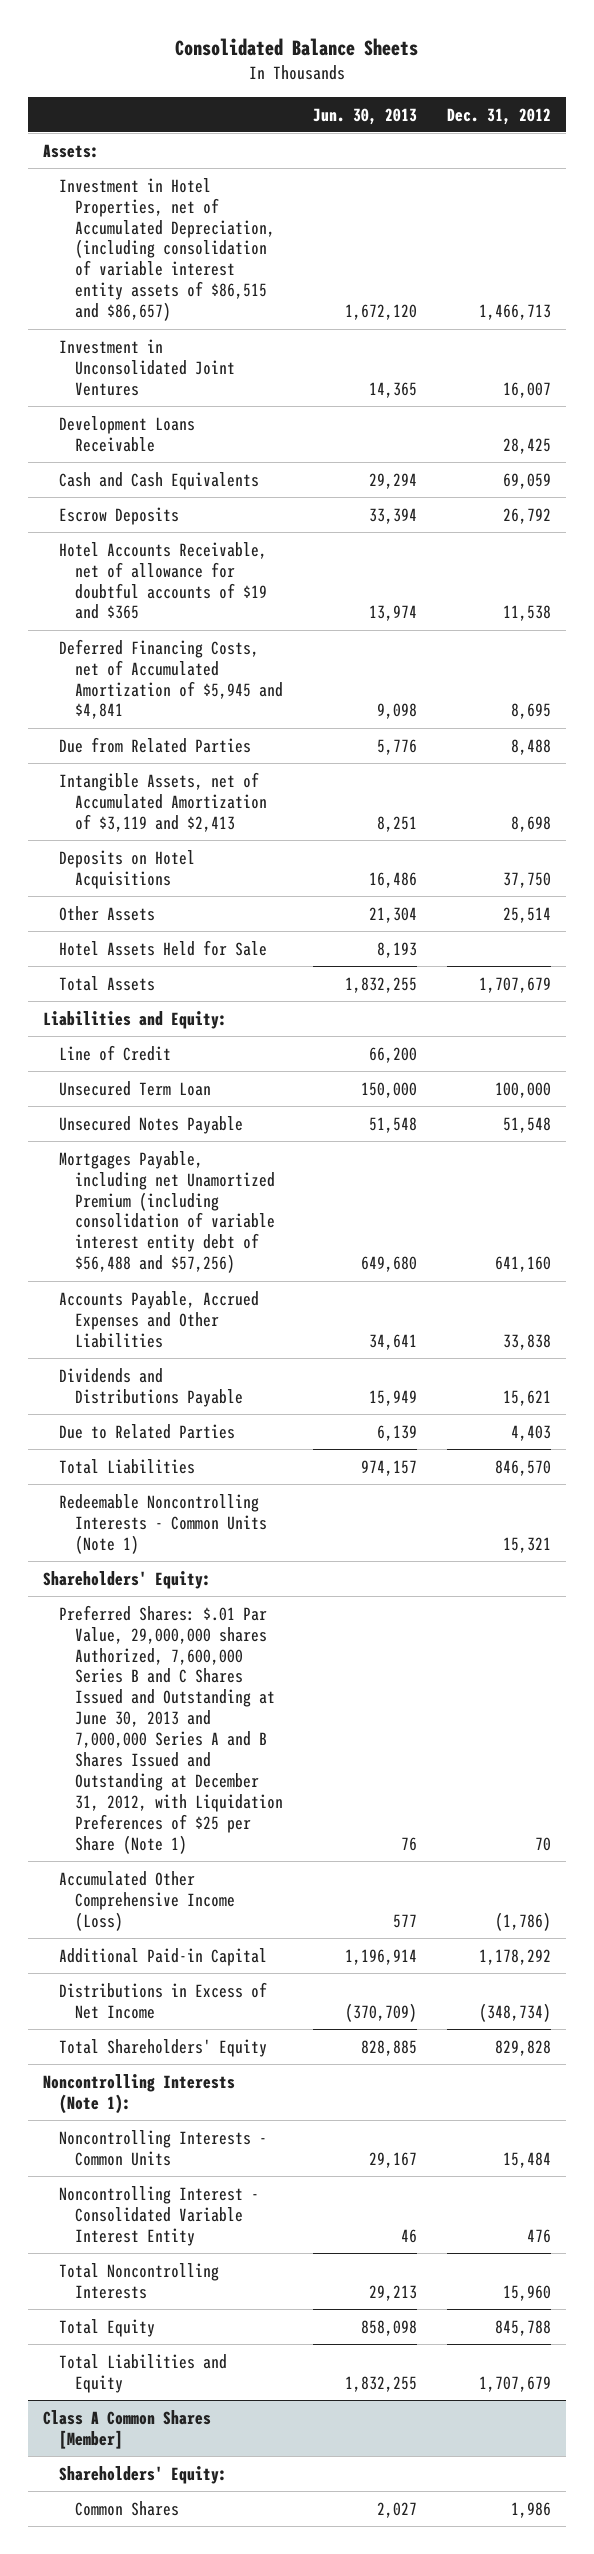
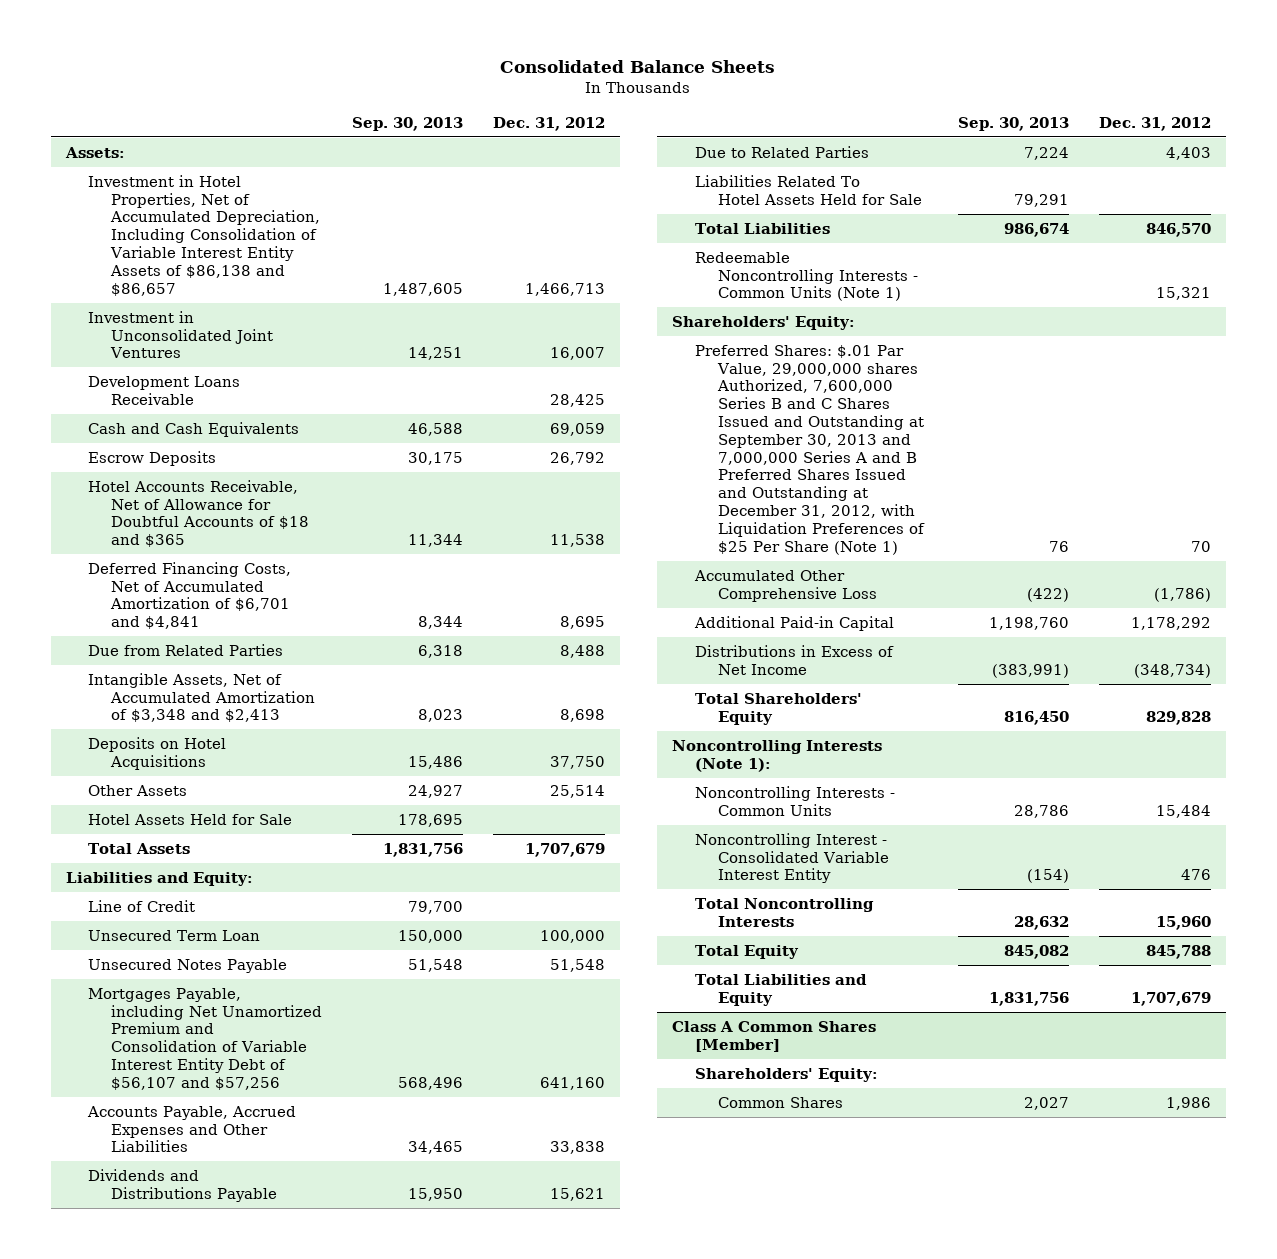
[313,107,418,125] Jun. 30, 2013 -> none
none -> [352,116,464,131] Sep. 30, 2013
[59,177,276,322] Investment in Hotel Properties, net of Accumulated Depreciation, (including consolidation of variable interest entity assets of $86,515 and $86,657) -> [88,174,321,296] Investment in Hotel Properties, Net of Accumulated Depreciation, Including Consolidation of Variable Interest Entity Assets of $86,138 and $86,657
[59,541,268,620] Hotel Accounts Receivable, net of allowance for doubtful accounts of $19 and $365 -> [88,479,310,548] Hotel Accounts Receivable, Net of Allowance for Doubtful Accounts of $18 and $365
[59,638,284,720] Deferred Financing Costs, net of Accumulated Amortization of $5,945 and $4,841 -> [88,561,292,630] Deferred Financing Costs, Net of Accumulated Amortization of $6,701 and $4,841
[59,771,268,832] Intangible Assets, net of Accumulated Amortization of $3,119 and $2,413 -> [88,672,316,723] Intangible Assets, Net of Accumulated Amortization of $3,348 and $2,413
[59,1150,276,1274] Mortgages Payable, including net Unamortized Premium (including consolidation of variable interest entity debt of $56,488 and $57,256) -> [88,987,323,1090] Mortgages Payable, including Net Unamortized Premium and Consolidation of Variable Interest Entity Debt of $56,107 and $57,256
none -> [694,174,922,205] Liabilities Related To Hotel Assets Held for Sale
[59,1604,284,1855] Preferred Shares: $.01 Par Value, 29,000,000 shares Authorized, 7,600,000 Series B and C Shares Issued and Outstanding at June 30, 2013 and 7,000,000 Series A and B Shares Issued and Outstanding at December 31, 2012, with Liquidation Preferences of $25 per Share (Note 1) -> [694,344,925,555] Preferred Shares: $.01 Par Value, 29,000,000 shares Authorized, 7,600,000 Series B and C Shares Issued and Outstanding at September 30, 2013 and 7,000,000 Series A and B Preferred Shares Issued and Outstanding at December 31, 2012, with Liquidation Preferences of $25 Per Share (Note 1)
[59,1870,236,1931] Accumulated Other Comprehensive Income (Loss) -> [693,569,877,602] Accumulated Other Comprehensive Loss

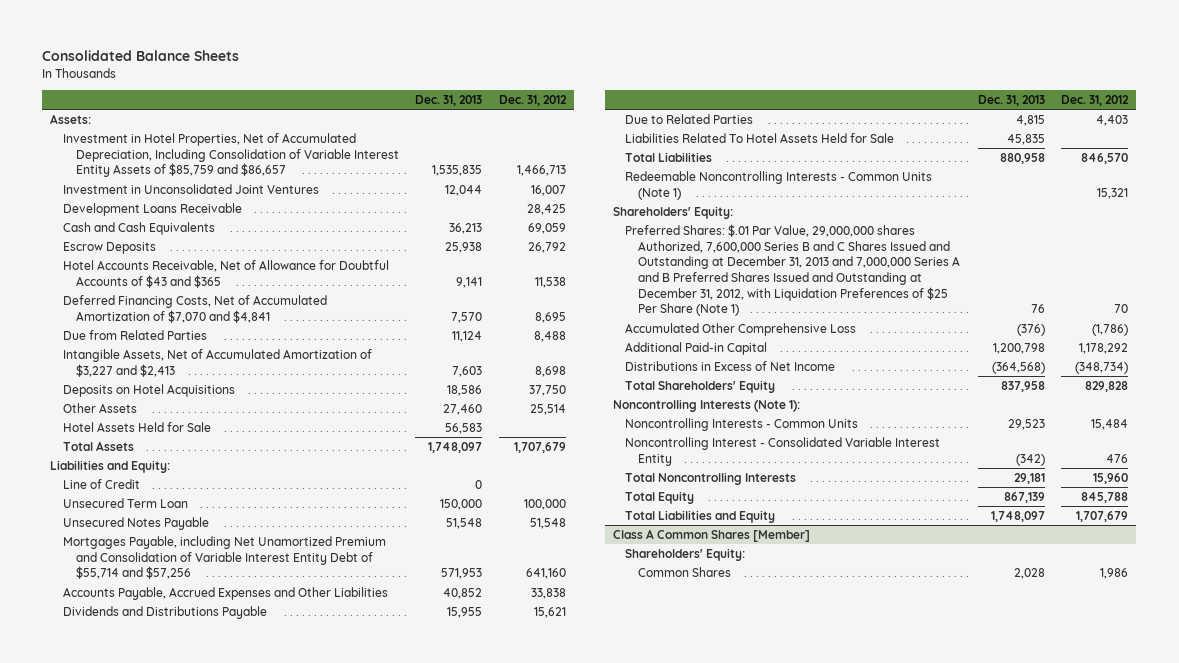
[352,116,464,131] Sep. 30, 2013 -> none
none -> [415,94,483,106] Dec. 31, 2013
[88,174,321,296] Investment in Hotel Properties, Net of Accumulated Depreciation, Including Consolidation of Variable Interest Entity Assets of $86,138 and $86,657 -> [63,133,399,178] Investment in Hotel Properties, Net of Accumulated Depreciation, Including Consolidation of Variable Interest Entity Assets of $85,759 and $86,657
[88,479,310,548] Hotel Accounts Receivable, Net of Allowance for Doubtful Accounts of $18 and $365 -> [63,260,390,288] Hotel Accounts Receivable, Net of Allowance for Doubtful Accounts of $43 and $365
[88,561,292,630] Deferred Financing Costs, Net of Accumulated Amortization of $6,701 and $4,841 -> [63,295,328,323] Deferred Financing Costs, Net of Accumulated Amortization of $7,070 and $4,841
[88,672,316,723] Intangible Assets, Net of Accumulated Amortization of $3,348 and $2,413 -> [63,349,373,377] Intangible Assets, Net of Accumulated Amortization of $3,227 and $2,413
[88,987,323,1090] Mortgages Payable, including Net Unamortized Premium and Consolidation of Variable Interest Entity Debt of $56,107 and $57,256 -> [63,536,387,580] Mortgages Payable, including Net Unamortized Premium and Consolidation of Variable Interest Entity Debt of $55,714 and $57,256
[694,344,925,555] Preferred Shares: $.01 Par Value, 29,000,000 shares Authorized, 7,600,000 Series B and C Shares Issued and Outstanding at September 30, 2013 and 7,000,000 Series A and B Preferred Shares Issued and Outstanding at December 31, 2012, with Liquidation Preferences of $25 Per Share (Note 1) -> [625,224,960,317] Preferred Shares: $.01 Par Value, 29,000,000 shares Authorized, 7,600,000 Series B and C Shares Issued and Outstanding at December 31, 2013 and 7,000,000 Series A and B Preferred Shares Issued and Outstanding at December 31, 2012, with Liquidation Preferences of $25 Per Share (Note 1)

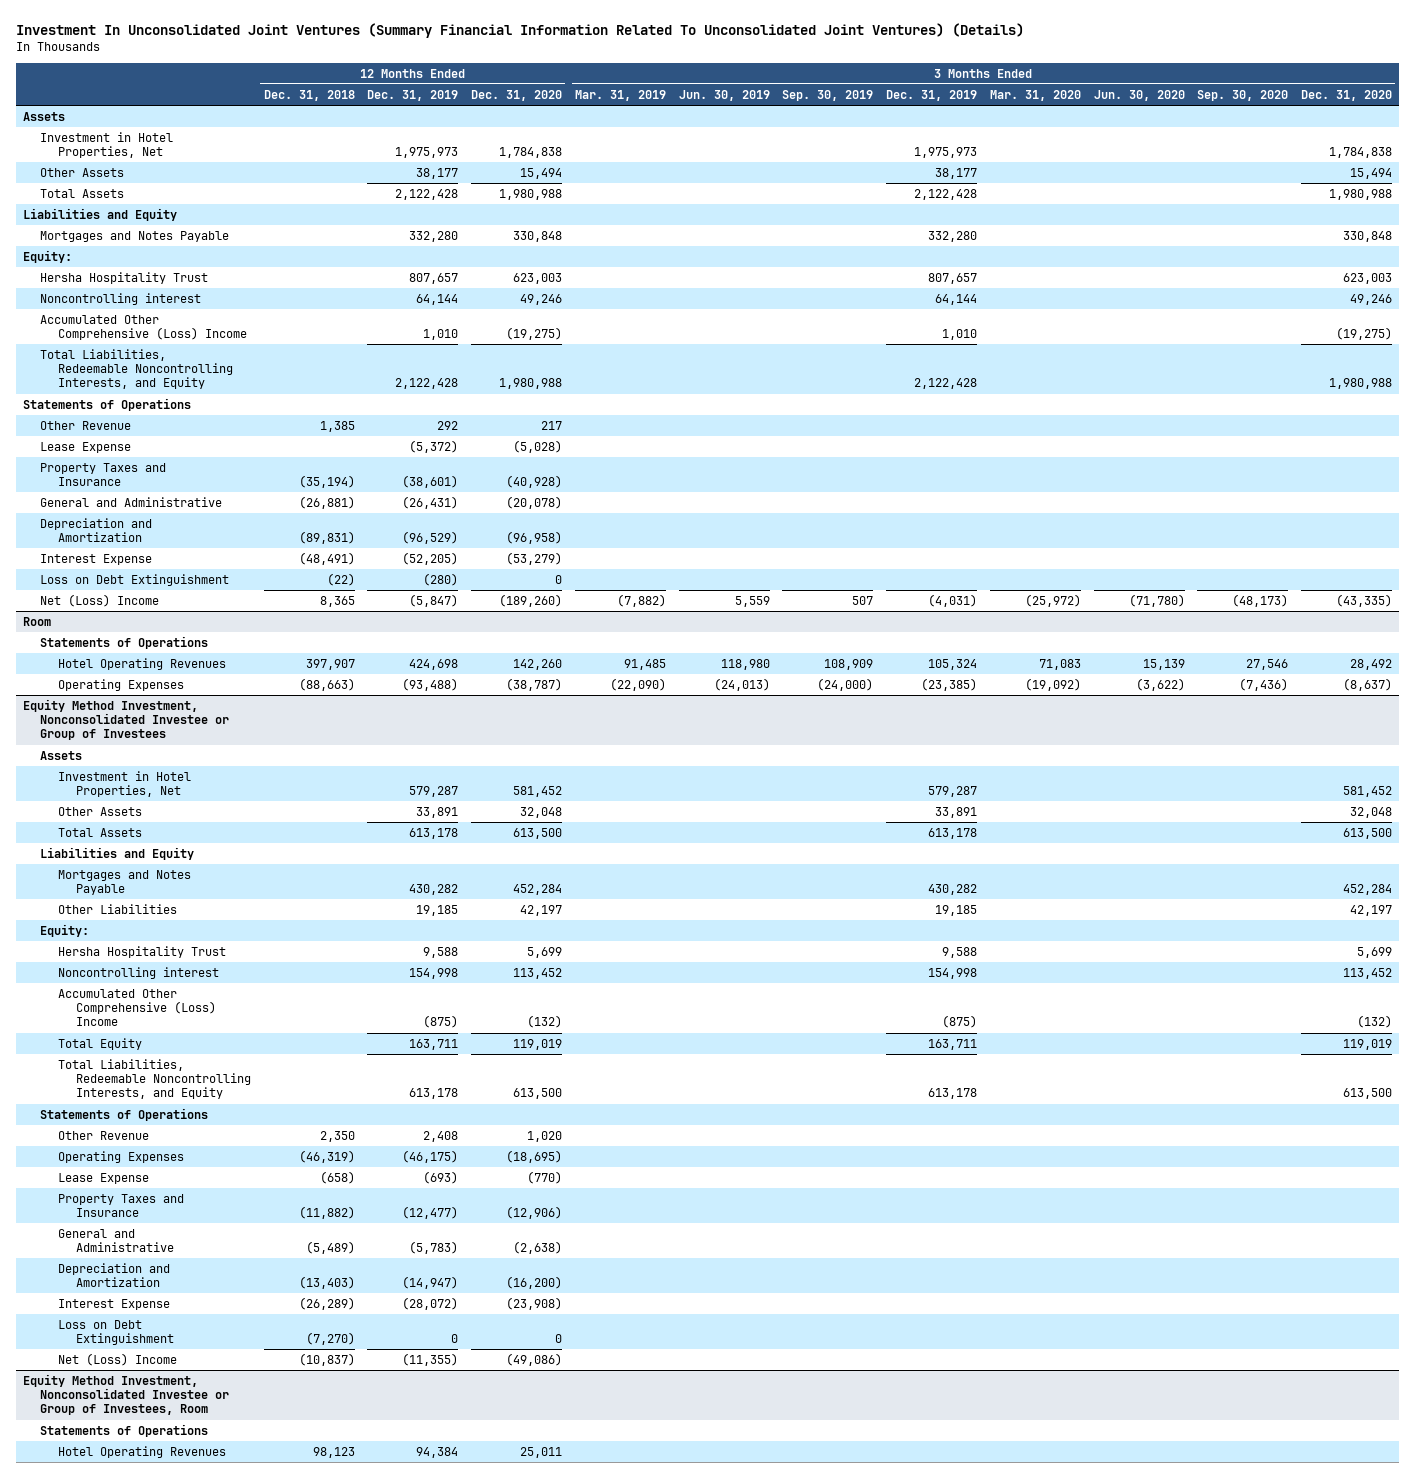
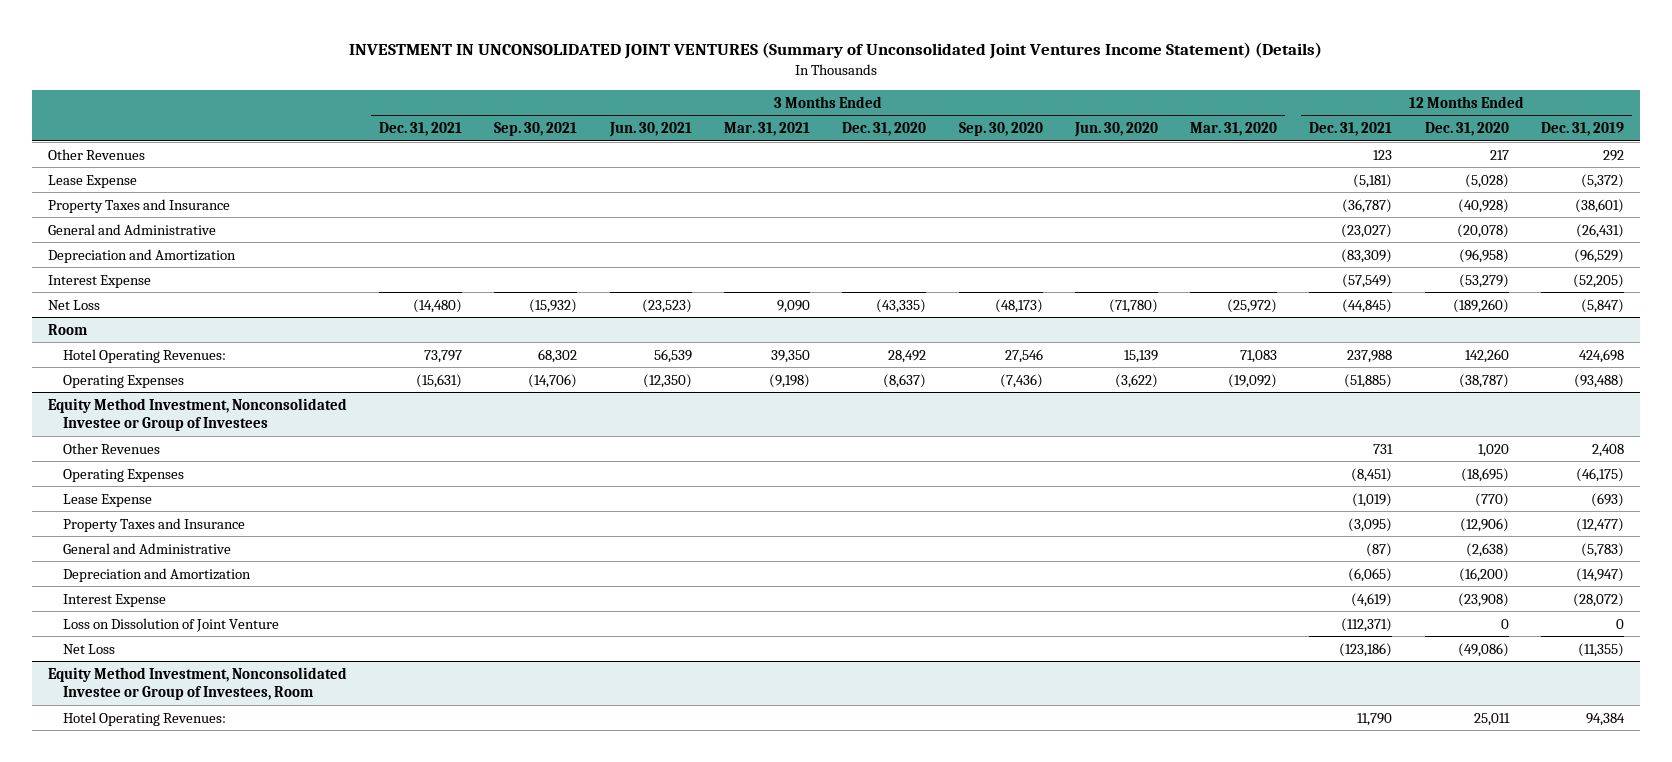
[16,22,1025,38] Investment In Unconsolidated Joint Ventures (Summary Financial Information Related To Unconsolidated Joint Ventures) (Details) -> [348,41,1322,59] INVESTMENT IN UNCONSOLIDATED JOINT VENTURES (Summary of Unconsolidated Joint Ventures Income Statement) (Details)
[263,89,355,101] Dec. 31, 2018 -> none
[574,89,666,101] Mar. 31, 2019 -> none
[678,89,770,101] Jun. 30, 2019 -> none
[782,89,874,101] Sep. 30, 2019 -> none
[886,89,978,101] Dec. 31, 2019 -> none
none -> [379,122,463,137] Dec. 31, 2021
none -> [494,122,578,137] Sep. 30, 2021
none -> [608,122,692,138] Jun. 30, 2021
none -> [723,122,810,137] Mar. 31, 2021
none -> [1309,122,1393,137] Dec. 31, 2021
[22,111,65,121] Assets -> none
[40,131,174,159] Investment in Hotel Properties, Net -> none
[40,167,125,177] Other Assets -> none
[40,188,125,198] Total Assets -> none
[22,207,177,221] Liabilities and Equity -> none
[40,230,230,242] Mortgages and Notes Payable -> none
[22,249,72,263] Equity: -> none
[40,271,209,284] Hersha Hospitality Trust -> none
[40,292,202,305] Noncontrolling interest -> none
[40,314,248,341] Accumulated Other Comprehensive (Loss) Income -> none
[40,348,234,390] Total Liabilities, Redeemable Noncontrolling Interests, and Equity -> none
[22,397,191,411] Statements of Operations -> none
[40,420,132,430] Other Revenue -> [47,148,145,160] Other Revenues
[40,573,230,586] Loss on Debt Extinguishment -> none
[40,593,160,607] Net (Loss) Income -> [47,299,100,310] Net Loss
[40,635,209,649] Statements of Operations -> none
[58,657,227,670] Hotel Operating Revenues -> [63,348,227,363] Hotel Operating Revenues:
[40,750,83,760] Assets -> none
[58,770,192,798] Investment in Hotel Properties, Net -> none
[58,806,143,816] Other Assets -> none
[58,827,143,837] Total Assets -> none
[40,846,195,860] Liabilities and Equity -> none
[58,869,192,896] Mortgages and Notes Payable -> none
[58,903,178,914] Other Liabilities -> none
[40,923,90,937] Equity: -> none
[58,945,227,958] Hersha Hospitality Trust -> none
[58,966,220,979] Noncontrolling interest -> none
[58,988,216,1027] Accumulated Other Comprehensive (Loss) Income -> none
[58,1037,143,1050] Total Equity -> none
[58,1058,251,1100] Total Liabilities, Redeemable Noncontrolling Interests, and Equity -> none
[40,1107,209,1121] Statements of Operations -> none
[58,1130,150,1140] Other Revenue -> [63,442,161,454] Other Revenues
[58,1319,174,1346] Loss on Debt Extinguishment -> none
none -> [63,617,280,632] Loss on Dissolution of Joint Venture
[58,1352,178,1366] Net (Loss) Income -> [63,643,116,654] Net Loss
[40,1423,209,1437] Statements of Operations -> none
[58,1445,227,1458] Hotel Operating Revenues -> [63,711,227,726] Hotel Operating Revenues:

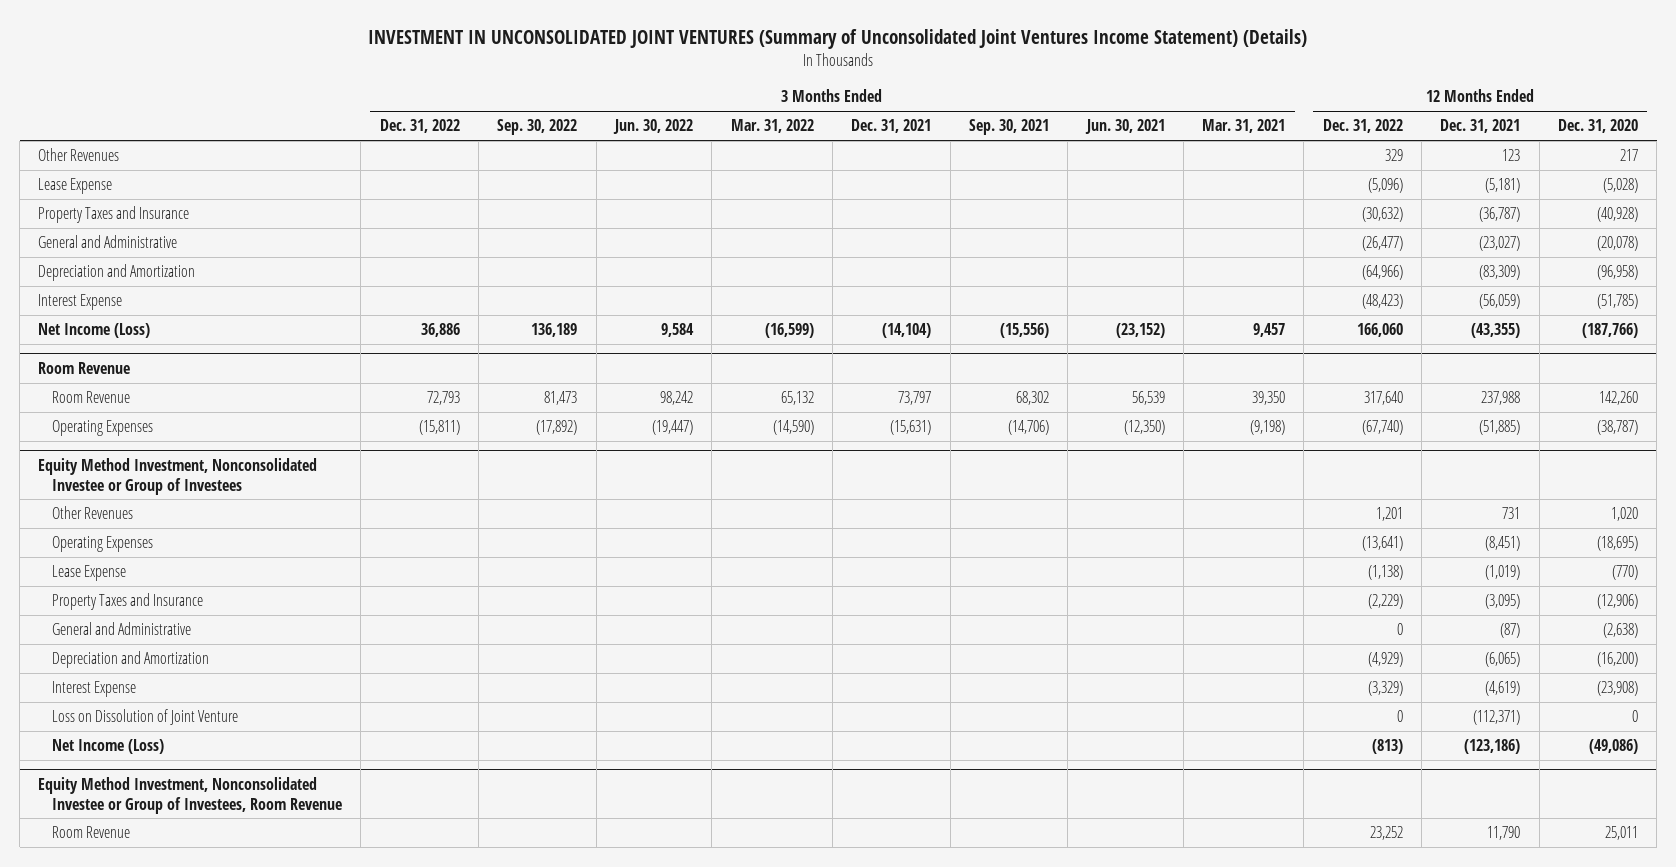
[842,122,927,137] Dec. 31, 2020 -> none
[958,122,1043,137] Sep. 30, 2020 -> none
[1073,122,1158,138] Jun. 30, 2020 -> none
[1190,122,1278,137] Mar. 31, 2020 -> none
[1540,122,1624,137] Dec. 31, 2019 -> none
none -> [379,119,460,134] Dec. 31, 2022
none -> [497,119,578,136] Sep. 30, 2022
none -> [613,119,694,135] Jun. 30, 2022
none -> [730,119,814,134] Mar. 31, 2022
none -> [1322,119,1403,134] Dec. 31, 2022
[1342,273,1393,288] (57,549) -> [1479,294,1521,310] (56,059)
[1458,273,1509,288] (53,279) -> [1597,294,1639,310] (51,785)
[47,299,100,310] Net Loss -> [38,323,151,339] Net Income (Loss)
[413,298,463,313] (14,480) -> [882,323,932,339] (14,104)
[529,298,578,313] (15,932) -> [999,323,1049,339] (15,556)
[641,298,692,313] (23,523) -> [1115,323,1165,339] (23,152)
[776,299,810,313] 9,090 -> [1253,323,1286,338] 9,457
[1342,298,1393,313] (44,845) -> [1471,323,1521,339] (43,355)
[1452,298,1509,313] (189,260) -> [1582,323,1639,339] (187,766)
[47,323,88,335] Room -> [38,362,131,375] Room Revenue
[63,348,227,363] Hotel Operating Revenues: -> [52,391,131,404] Room Revenue
[63,643,116,654] Net Loss -> [52,739,165,755] Net Income (Loss)
[47,666,347,701] Equity Method Investment, Nonconsolidated Investee or Group of Investees, Room -> [38,777,343,814] Equity Method Investment, Nonconsolidated Investee or Group of Investees, Room Revenue
[63,711,227,726] Hotel Operating Revenues: -> [52,826,131,839] Room Revenue

